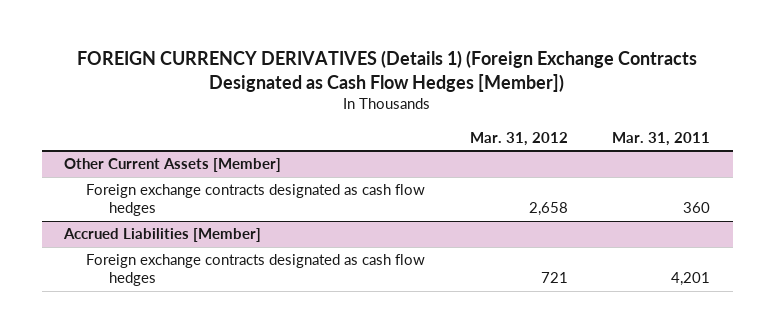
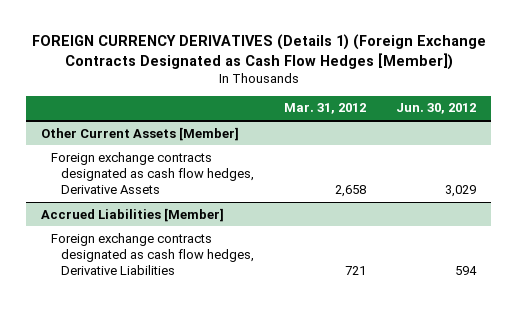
[612,131,711,146] Mar. 31, 2011 -> none
none -> [395,103,476,115] Jun. 30, 2012
[86,184,426,217] Foreign exchange contracts designated as cash flow hedges -> [51,151,254,194] Foreign exchange contracts designated as cash flow hedges, Derivative Assets
[86,254,426,287] Foreign exchange contracts designated as cash flow hedges -> [51,232,254,275] Foreign exchange contracts designated as cash flow hedges, Derivative Liabilities

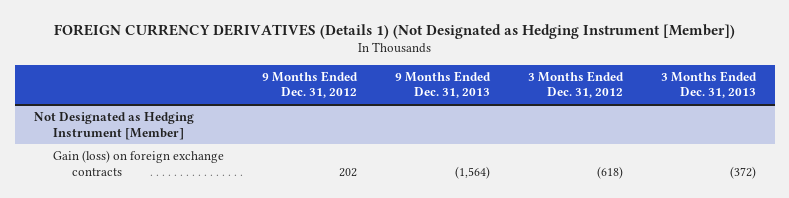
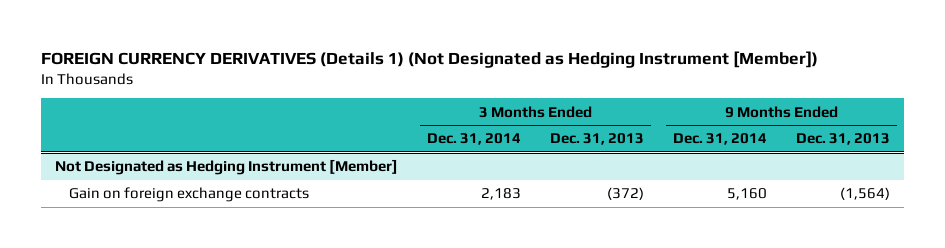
[261,71,358,99] 9 Months Ended Dec. 31, 2012 -> none
[527,71,624,99] 3 Months Ended Dec. 31, 2012 -> none
none -> [427,133,522,146] Dec. 31, 2014
none -> [673,133,768,146] Dec. 31, 2014
[52,150,224,176] Gain (loss) on foreign exchange contracts -> [68,187,309,203] Gain on foreign exchange contracts

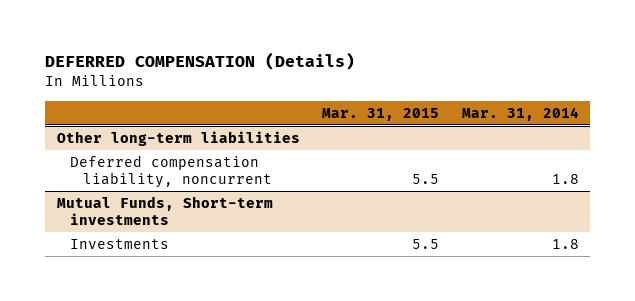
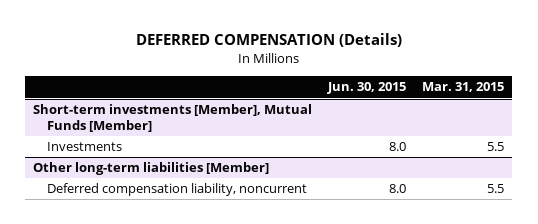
[461,106,579,121] Mar. 31, 2014 -> none
none -> [327,82,407,95] Jun. 30, 2015
[56,131,300,147] Other long-term liabilities -> none
[69,155,272,188] Deferred compensation liability, noncurrent -> none
[56,196,273,225] Mutual Funds, Short-term investments -> [33,104,313,132] Short-term investments [Member], Mutual Funds [Member]
none -> [33,162,270,176] Other long-term liabilities [Member]
none -> [46,183,307,197] Deferred compensation liability, noncurrent

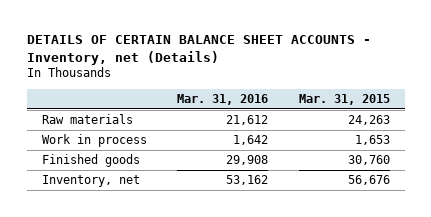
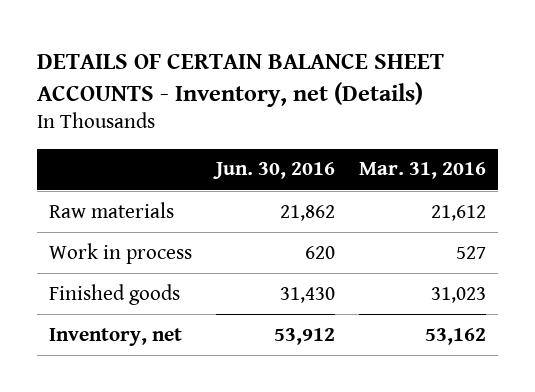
[298,93,390,105] Mar. 31, 2015 -> none
none -> [212,162,335,180] Jun. 30, 2016
[233,135,269,146] 1,642 -> [455,245,486,259] 527
[226,155,269,166] 29,908 -> [430,286,486,303] 31,023

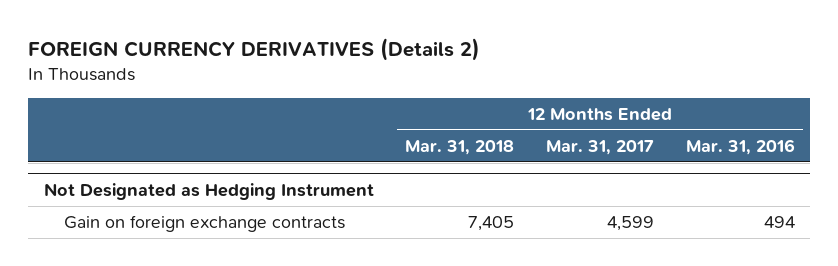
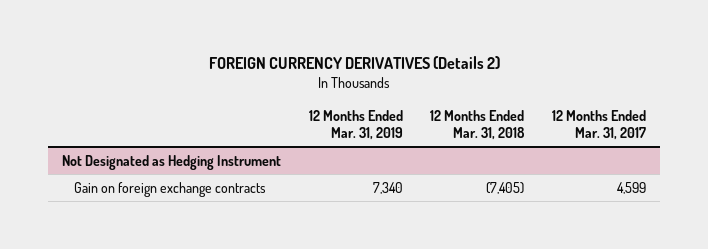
[685,138,795,155] Mar. 31, 2016 -> none
none -> [308,109,403,140] 12 Months Ended Mar. 31, 2019
[468,216,515,232] 7,405 -> [486,181,525,194] (7,405)

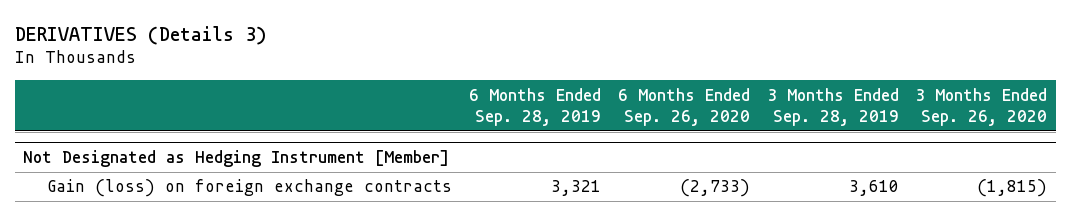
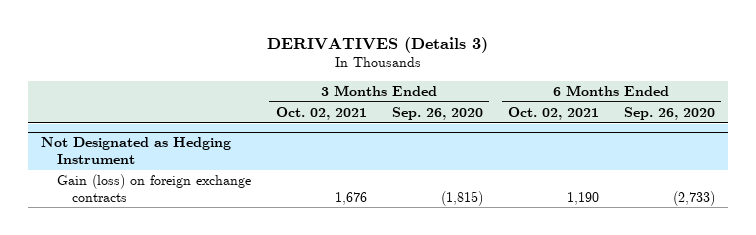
[468,87,601,126] 6 Months Ended Sep. 28, 2019 -> none
[766,87,899,126] 3 Months Ended Sep. 28, 2019 -> none
none -> [275,106,367,120] Oct. 02, 2021
none -> [507,106,599,120] Oct. 02, 2021
[23,149,450,167] Not Designated as Hedging Instrument [Member] -> [40,137,231,164] Not Designated as Hedging Instrument

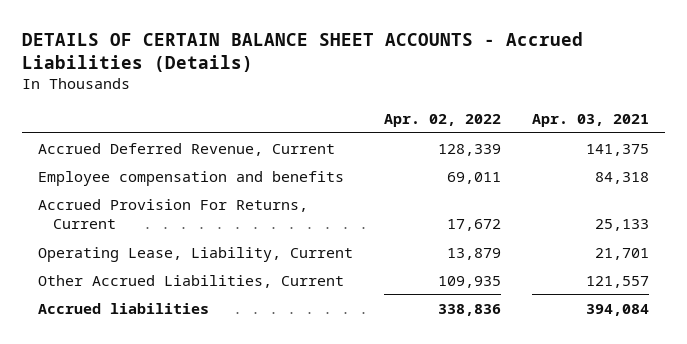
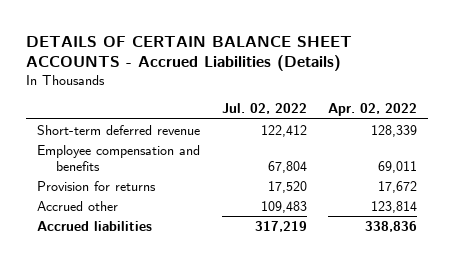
[532,114,650,128] Apr. 03, 2021 -> none
none -> [221,103,307,115] Jul. 02, 2022
[37,142,335,156] Accrued Deferred Revenue, Current -> [36,124,200,135] Short-term deferred revenue
[37,246,353,262] Operating Lease, Liability, Current -> none
[37,198,308,229] Accrued Provision For Returns, Current -> [36,180,156,191] Provision for returns
[37,274,344,288] Other Accrued Liabilities, Current -> [36,200,118,211] Accrued other
[437,275,501,288] 109,935 -> [371,200,418,213] 123,814

